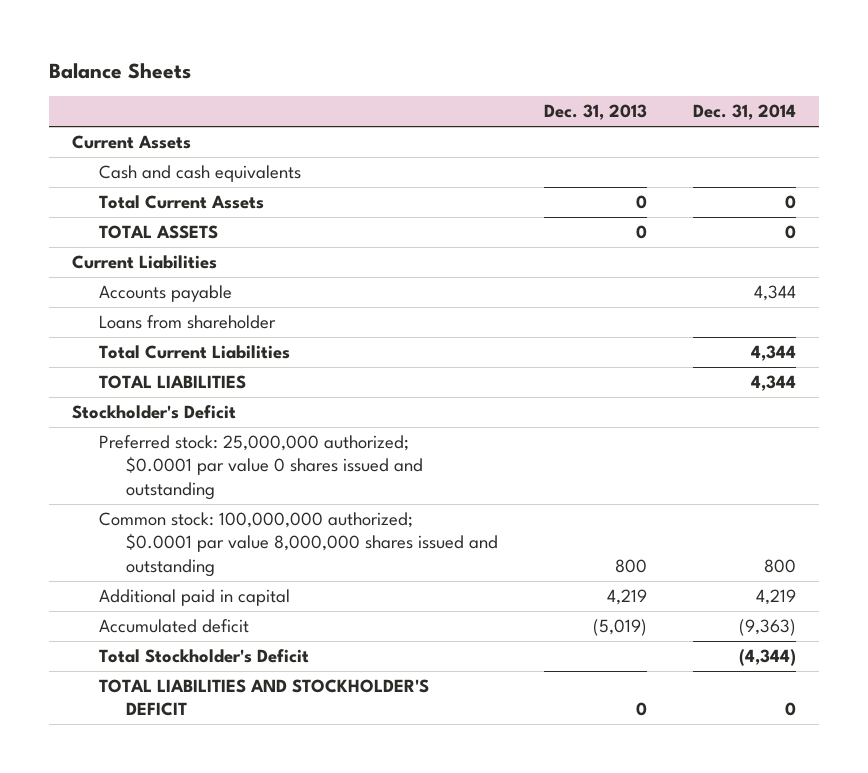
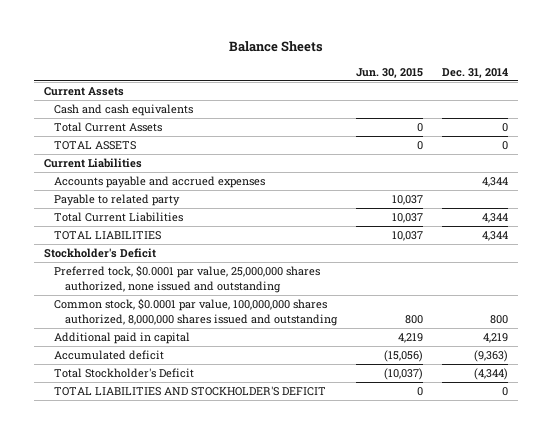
[544,104,648,121] Dec. 31, 2013 -> none
none -> [356,67,424,78] Jun. 30, 2015
[99,285,233,303] Accounts payable -> [54,176,266,189] Accounts payable and accrued expenses
[99,315,277,330] Loans from shareholder -> [54,194,181,207] Payable to related party
[99,435,424,500] Preferred stock: 25,000,000 authorized; $0.0001 par value 0 shares issued and outstanding -> [54,265,321,293] Preferred tock, $0.0001 par value, 25,000,000 shares authorized, none issued and outstanding
[99,512,499,577] Common stock: 100,000,000 authorized; $0.0001 par value 8,000,000 shares issued and outstanding -> [54,298,339,326] Common stock, $0.0001 par value, 100,000,000 shares authorized, 8,000,000 shares issued and outstanding

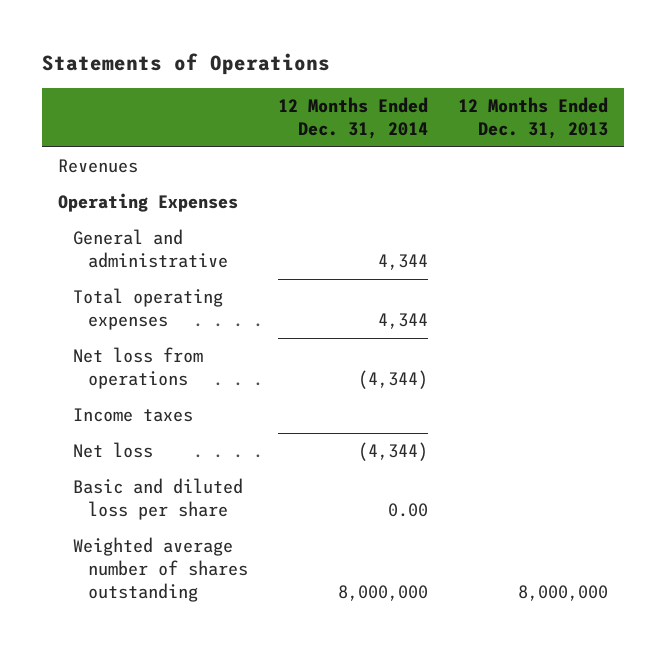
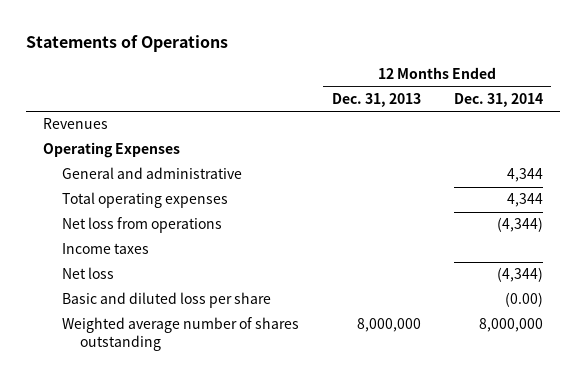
[388,503,429,518] 0.00 -> [504,292,543,308] (0.00)

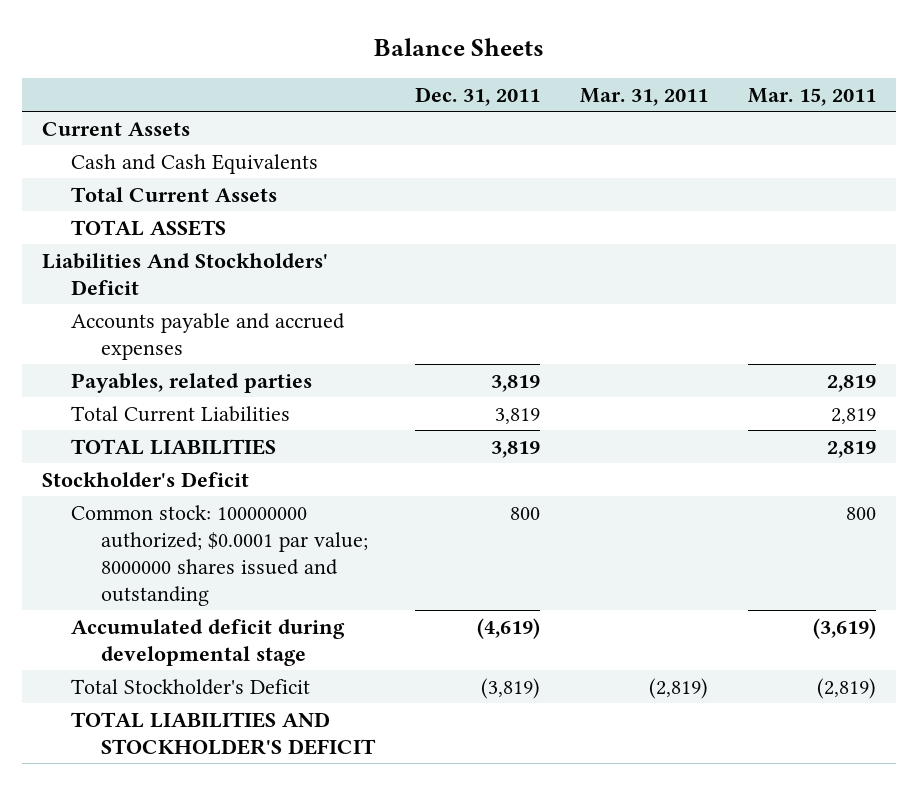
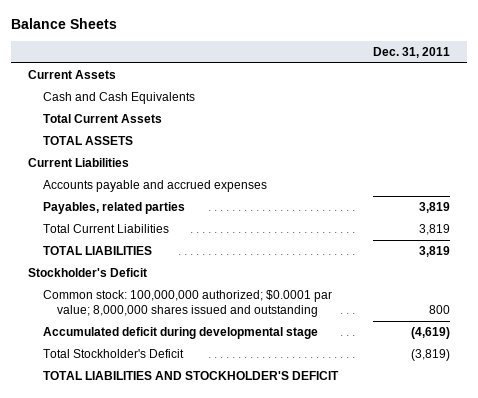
[579,87,708,106] Mar. 31, 2011 -> none
[747,87,876,106] Mar. 15, 2011 -> none
[41,252,328,295] Liabilities And Stockholders' Deficit -> none
none -> [28,157,130,167] Current Liabilities
[71,504,369,606] Common stock: 100000000 authorized; $0.0001 par value; 8000000 shares issued and outstanding -> [42,289,332,318] Common stock: 100,000,000 authorized; $0.0001 par value; 8,000,000 shares issued and outstanding

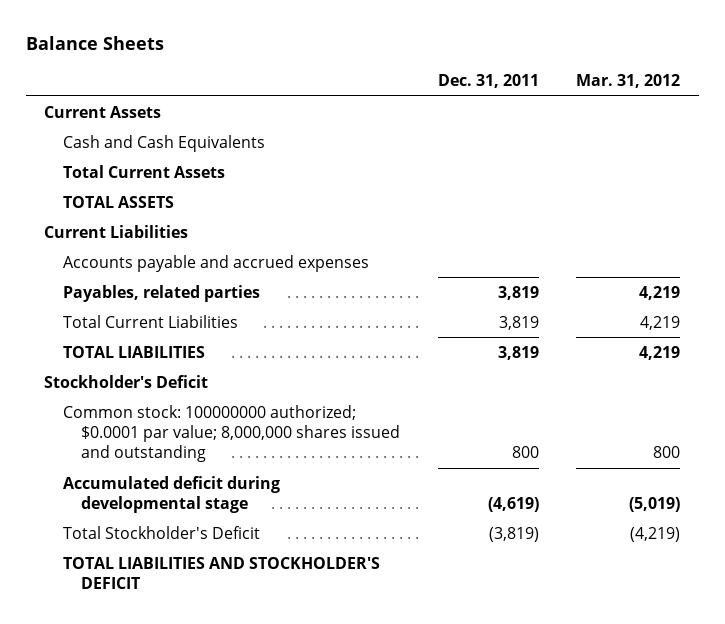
none -> [576,74,681,89] Mar. 31, 2012
[42,289,332,318] Common stock: 100,000,000 authorized; $0.0001 par value; 8,000,000 shares issued and outstanding -> [62,404,401,463] Common stock: 100000000 authorized; $0.0001 par value; 8,000,000 shares issued and outstanding

